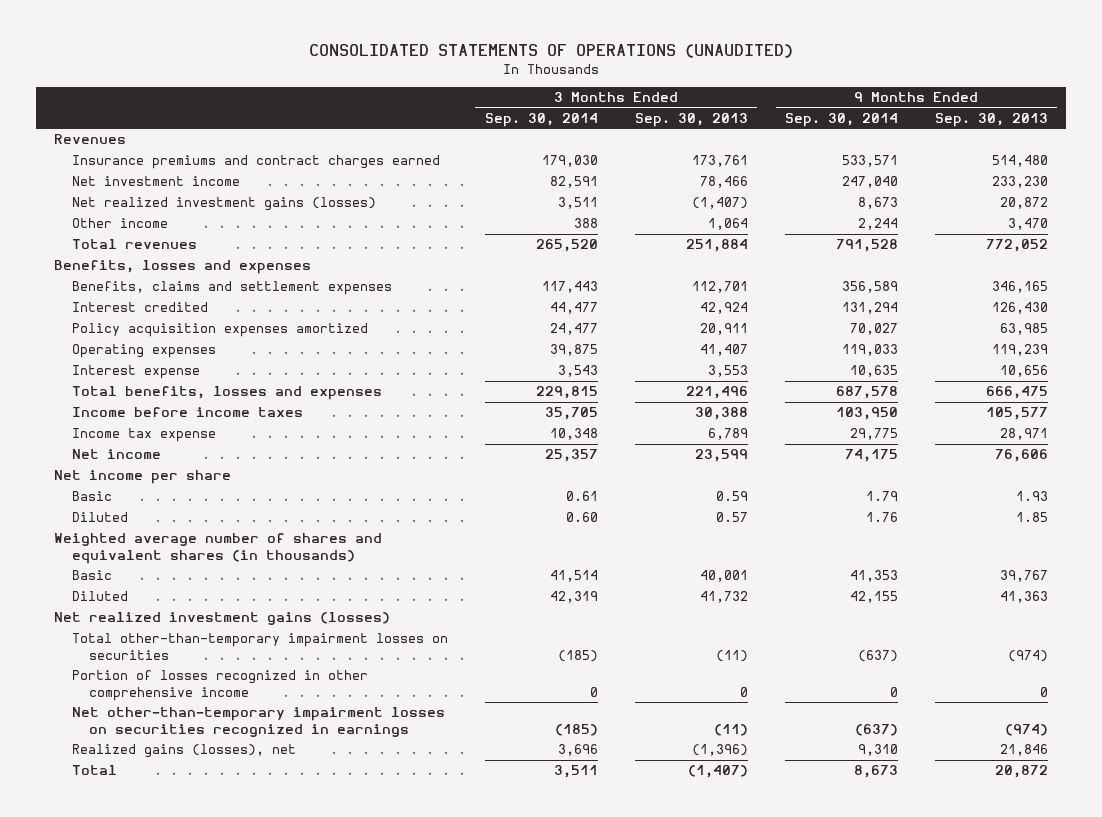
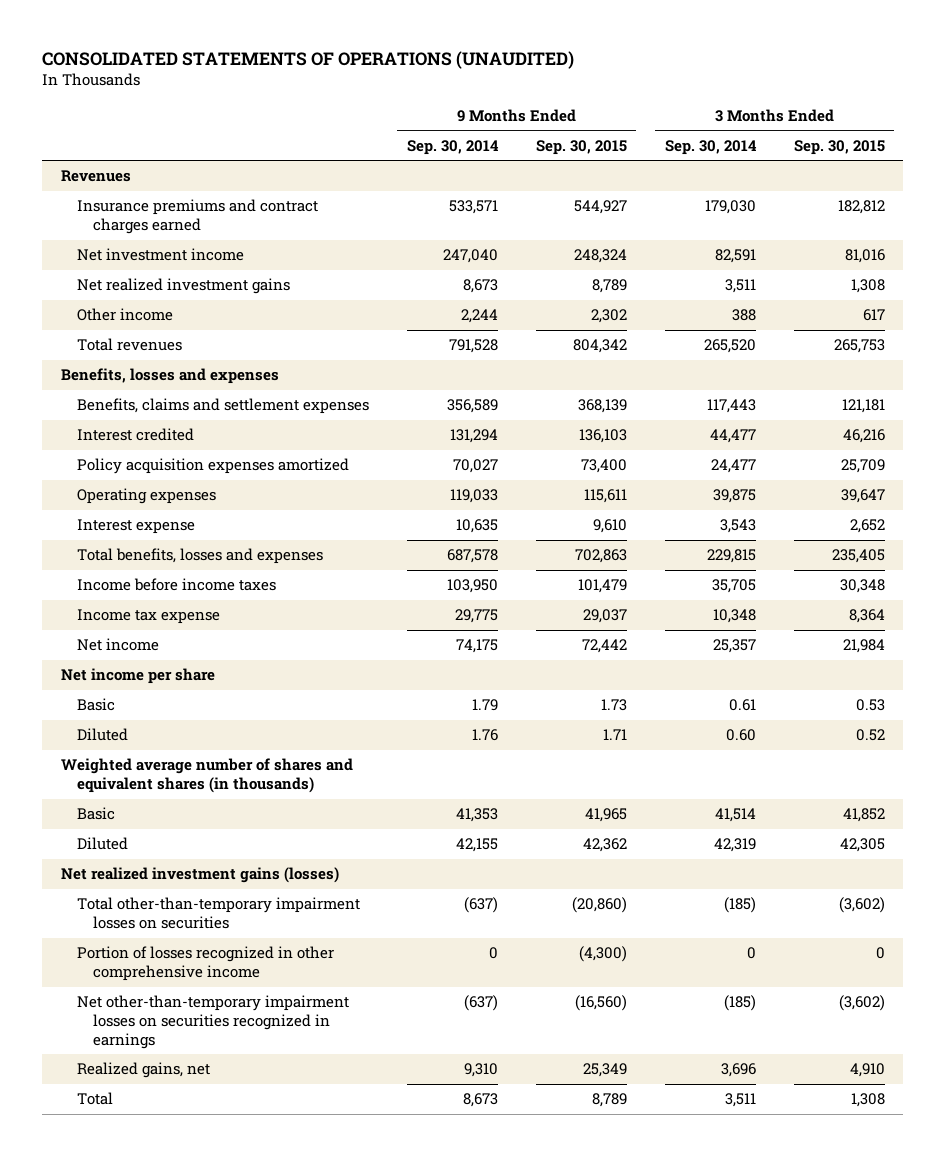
[634,112,748,127] Sep. 30, 2013 -> none
[934,112,1048,127] Sep. 30, 2013 -> none
none -> [535,139,627,155] Sep. 30, 2015
none -> [793,139,885,155] Sep. 30, 2015
[71,197,376,212] Net realized investment gains (losses) -> [76,278,290,295] Net realized investment gains
[71,744,296,759] Realized gains (losses), net -> [76,1062,210,1079] Realized gains, net

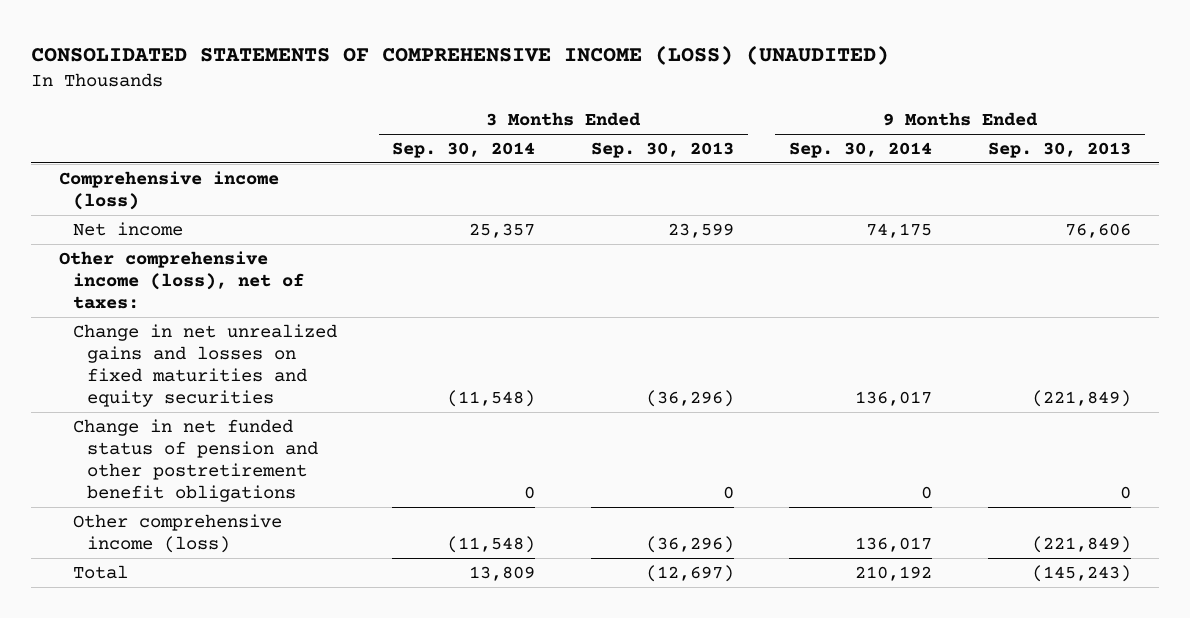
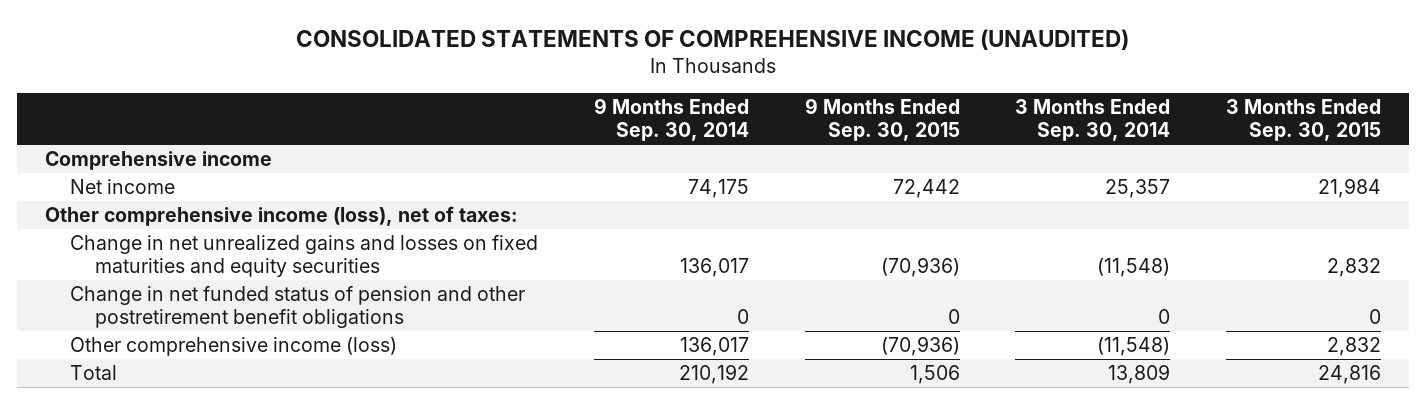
[31,44,890,65] CONSOLIDATED STATEMENTS OF COMPREHENSIVE INCOME (LOSS) (UNAUDITED) -> [295,28,1129,50] CONSOLIDATED STATEMENTS OF COMPREHENSIVE INCOME (UNAUDITED)
[590,141,734,158] Sep. 30, 2013 -> none
[987,141,1131,158] Sep. 30, 2013 -> none
none -> [804,98,960,142] 9 Months Ended Sep. 30, 2015
none -> [1226,99,1382,142] 3 Months Ended Sep. 30, 2015
[58,170,279,211] Comprehensive income (loss) -> [44,151,272,171] Comprehensive income

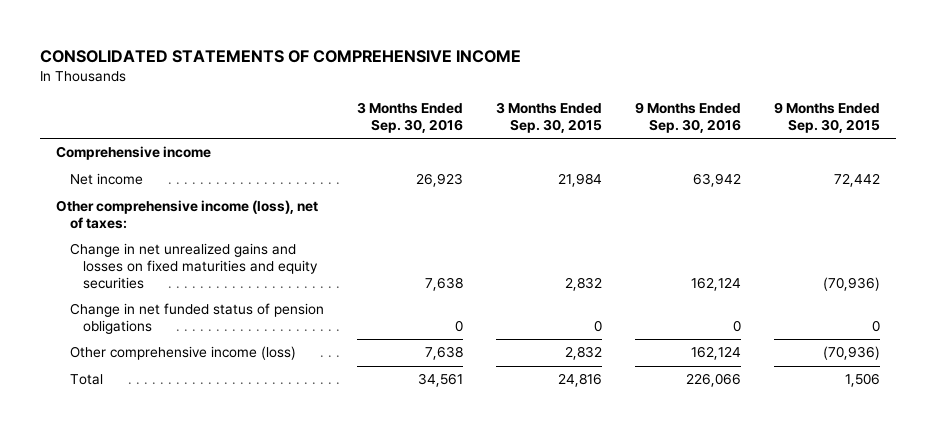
[295,28,1129,50] CONSOLIDATED STATEMENTS OF COMPREHENSIVE INCOME (UNAUDITED) -> [39,49,521,63] CONSOLIDATED STATEMENTS OF COMPREHENSIVE INCOME
[593,98,749,142] 9 Months Ended Sep. 30, 2014 -> none
[1015,99,1171,142] 3 Months Ended Sep. 30, 2014 -> none
none -> [356,102,463,134] 3 Months Ended Sep. 30, 2016
none -> [634,102,741,134] 9 Months Ended Sep. 30, 2016
[69,286,525,329] Change in net funded status of pension and other postretirement benefit obligations -> [69,303,324,335] Change in net funded status of pension obligations

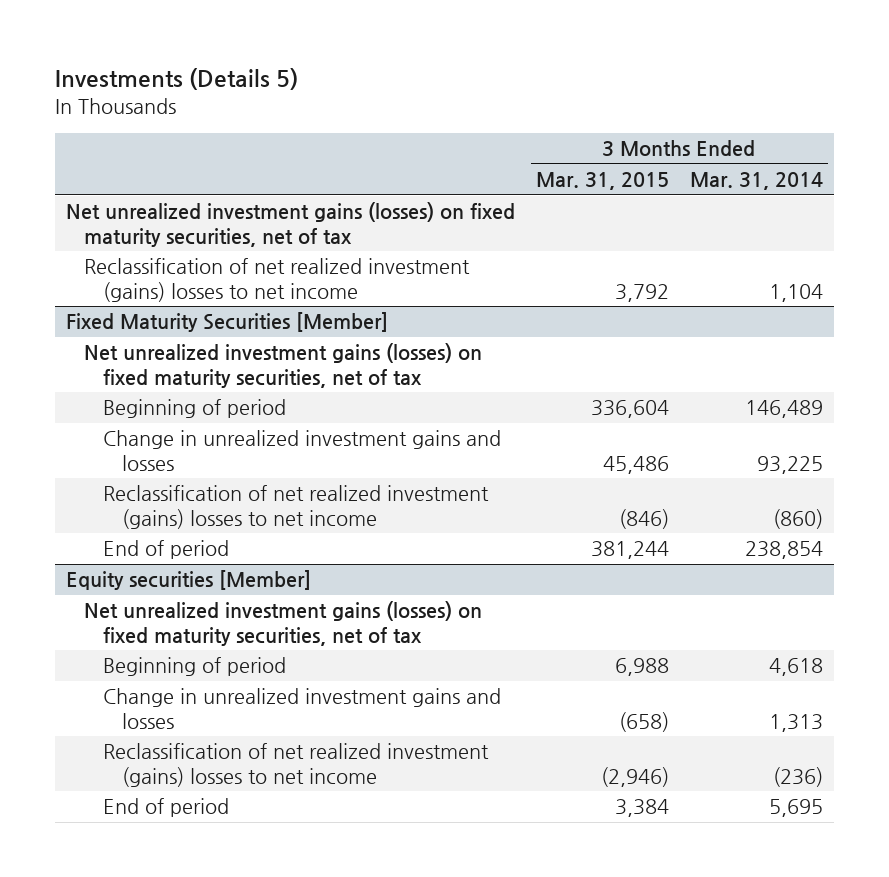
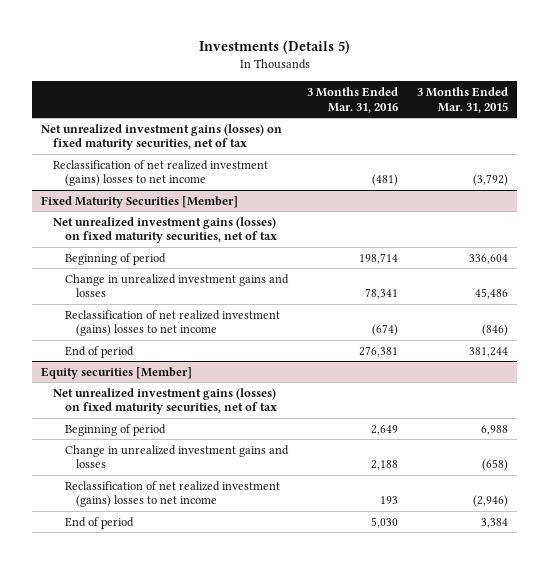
[690,172,824,191] Mar. 31, 2014 -> none
none -> [306,86,398,113] 3 Months Ended Mar. 31, 2016
[614,283,669,302] 3,792 -> [472,174,508,187] (3,792)

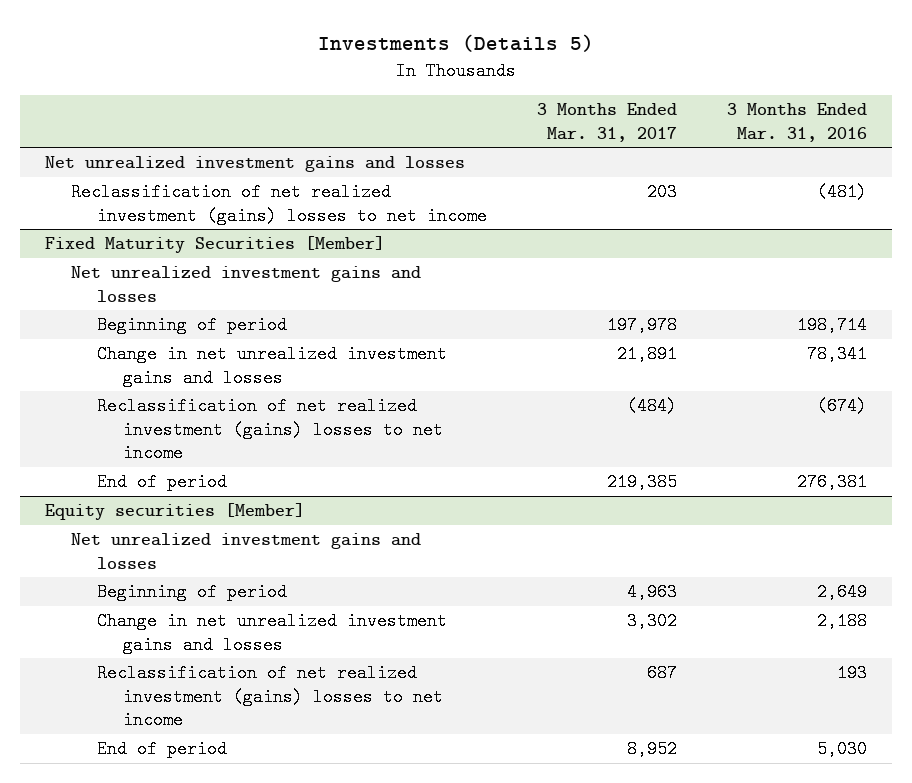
[416,86,508,113] 3 Months Ended Mar. 31, 2015 -> none
none -> [537,103,678,142] 3 Months Ended Mar. 31, 2017
[41,123,283,151] Net unrealized investment gains (losses) on fixed maturity securities, net of tax -> [45,156,466,173] Net unrealized investment gains and losses
[52,216,277,244] Net unrealized investment gains (losses) on fixed maturity securities, net of tax -> [71,266,422,302] Net unrealized investment gains and losses
[64,273,289,298] Change in unrealized investment gains and losses -> [97,345,448,387] Change in net unrealized investment gains and losses
[52,387,277,415] Net unrealized investment gains (losses) on fixed maturity securities, net of tax -> [71,533,422,569] Net unrealized investment gains and losses
[64,444,289,469] Change in unrealized investment gains and losses -> [97,612,448,654] Change in net unrealized investment gains and losses

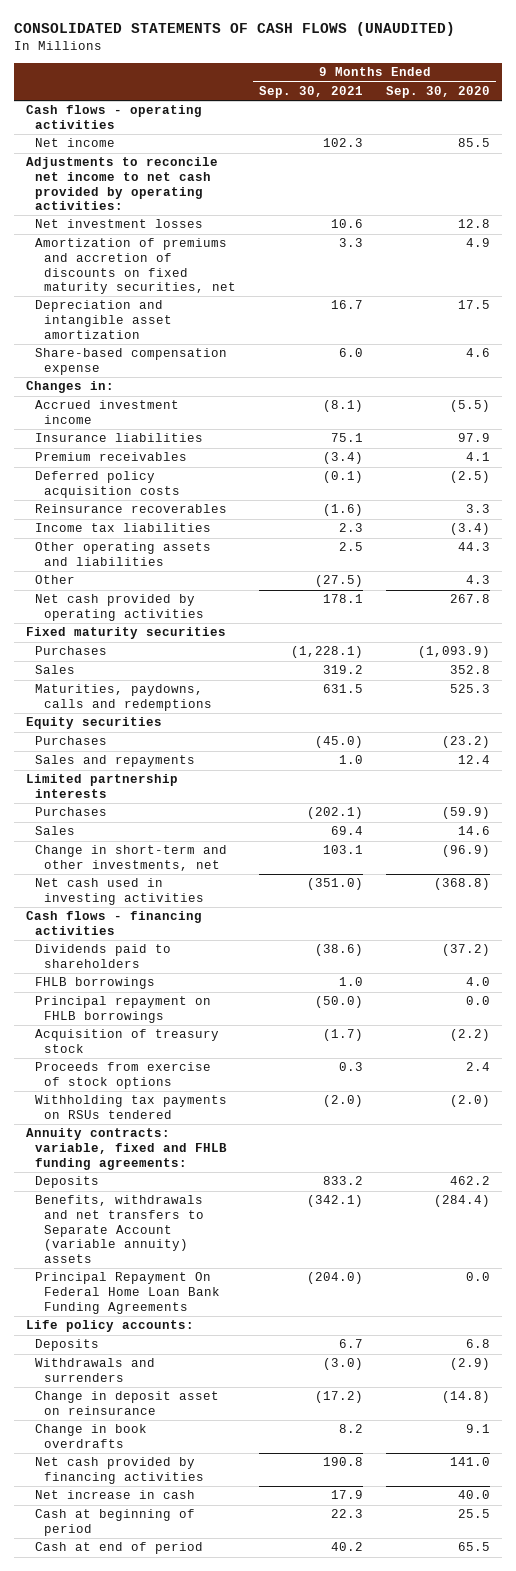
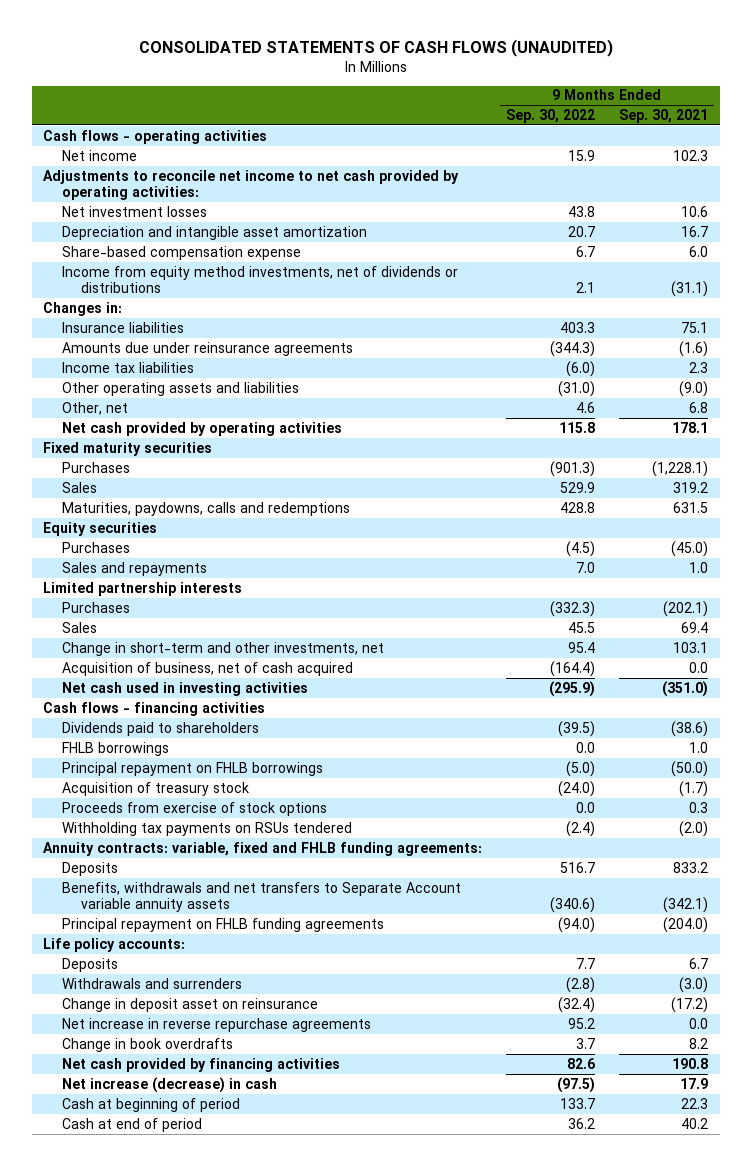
[386,85,491,98] Sep. 30, 2020 -> none
none -> [506,108,596,123] Sep. 30, 2022
[34,238,237,295] Amortization of premiums and accretion of discounts on fixed maturity securities, net -> none
none -> [62,265,459,293] Income from equity method investments, net of dividends or distributions
[34,400,179,425] Accrued investment income -> none
[34,452,187,462] Premium receivables -> none
[34,471,181,499] Deferred policy acquisition costs -> none
[34,504,227,514] Reinsurance recoverables -> [62,341,354,356] Amounts due under reinsurance agreements
[339,542,364,552] 2.5 -> [678,380,708,397] (9.0)
[34,575,75,585] Other -> [62,401,129,415] Other, net
[315,575,364,588] (27.5) -> [688,401,708,413] 6.8
none -> [62,661,354,676] Acquisition of business, net of cash acquired
[34,1195,205,1263] Benefits, withdrawals and net transfers to Separate Account (variable annuity) assets -> [62,881,462,912] Benefits, withdrawals and net transfers to Separate Account variable annuity assets
[34,1272,221,1314] Principal Repayment On Federal Home Loan Bank Funding Agreements -> [62,917,385,932] Principal repayment on FHLB funding agreements
none -> [62,1017,372,1032] Net increase in reverse repurchase agreements
[34,1490,195,1500] Net increase in cash -> [62,1076,278,1093] Net increase (decrease) in cash

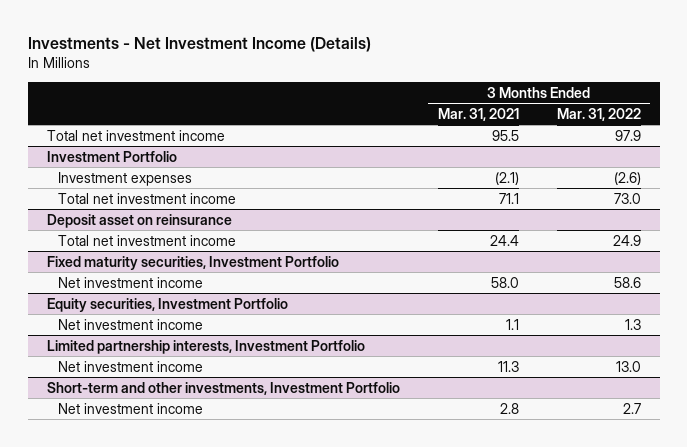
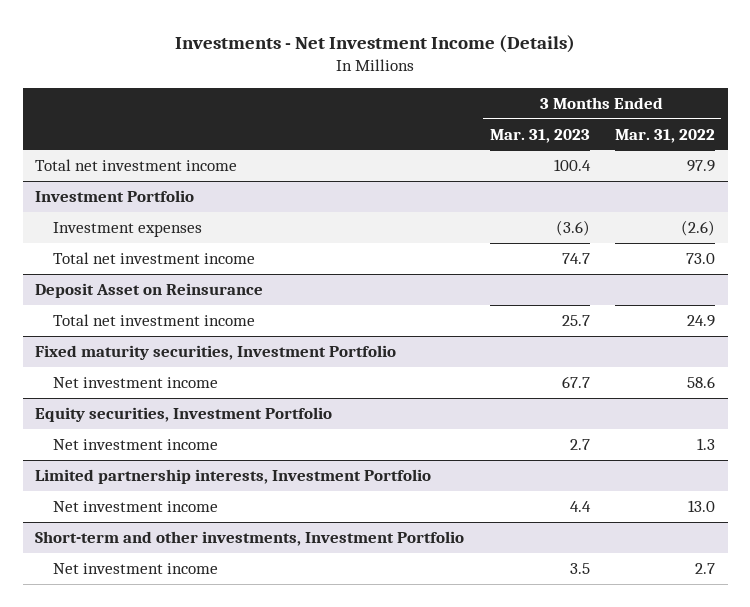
[437,107,519,121] Mar. 31, 2021 -> none
none -> [489,128,590,143] Mar. 31, 2023
[46,213,232,228] Deposit asset on reinsurance -> [35,283,264,299] Deposit Asset on Reinsurance

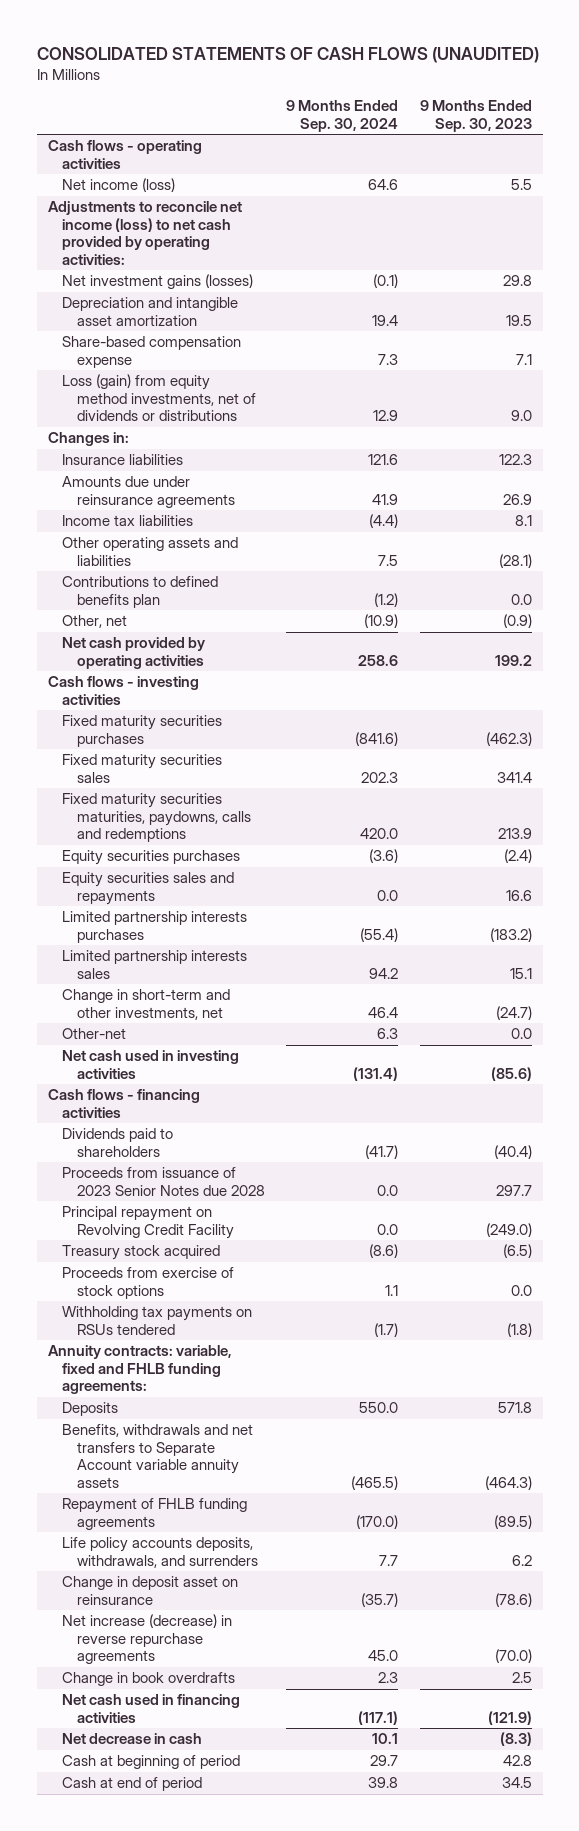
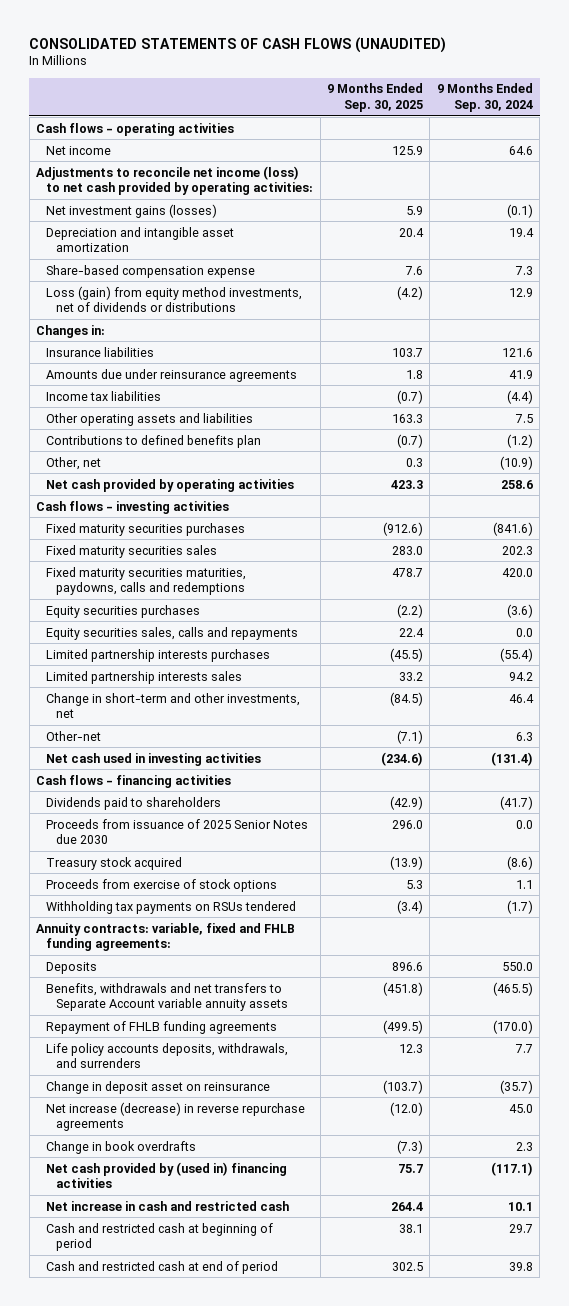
[419,100,532,132] 9 Months Ended Sep. 30, 2023 -> none
none -> [326,83,423,112] 9 Months Ended Sep. 30, 2025
[62,178,176,193] Net income (loss) -> [46,145,112,155] Net income
[62,872,235,905] Equity securities sales and repayments -> [46,626,299,640] Equity securities sales, calls and repayments
[62,1206,234,1239] Principal repayment on Revolving Credit Facility -> none
[62,1167,265,1196] Proceeds from issuance of 2023 Senior Notes due 2028 -> [46,818,309,845] Proceeds from issuance of 2025 Senior Notes due 2030
[62,1694,241,1723] Net cash used in financing activities -> [46,1161,288,1189] Net cash provided by (used in) financing activities
[62,1733,203,1745] Net decrease in cash -> [46,1200,290,1211] Net increase in cash and restricted cash
[62,1755,241,1770] Cash at beginning of period -> [46,1222,274,1252] Cash and restricted cash at beginning of period
[62,1777,203,1792] Cash at end of period -> [46,1260,279,1274] Cash and restricted cash at end of period

